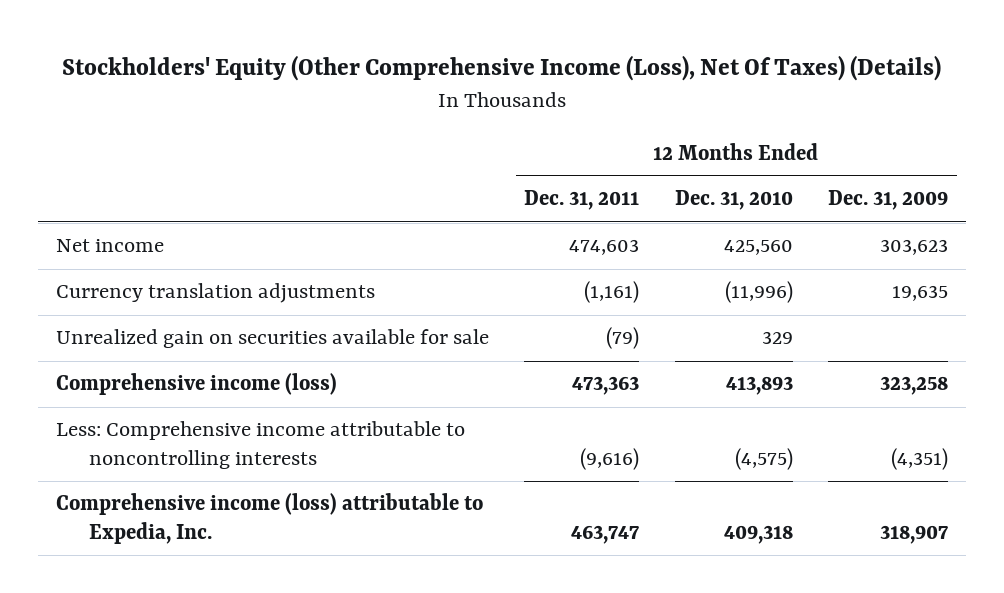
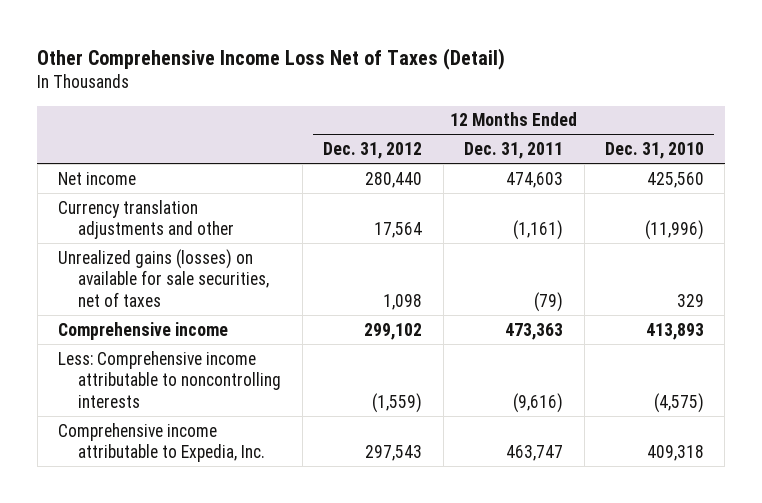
[62,54,942,81] Stockholders' Equity (Other Comprehensive Income (Loss), Net Of Taxes) (Details) -> [37,47,506,70] Other Comprehensive Income Loss Net of Taxes (Detail)
[828,190,949,211] Dec. 31, 2009 -> none
none -> [323,142,423,160] Dec. 31, 2012
[55,283,375,304] Currency translation adjustments -> [58,199,235,240] Currency translation adjustments and other
[55,329,489,349] Unrealized gain on securities available for sale -> [58,248,270,307] Unrealized gains (losses) on available for sale securities, net of taxes
[55,373,337,396] Comprehensive income (loss) -> [58,321,229,340] Comprehensive income
[55,493,483,545] Comprehensive income (loss) attributable to Expedia, Inc. -> [58,422,266,463] Comprehensive income attributable to Expedia, Inc.

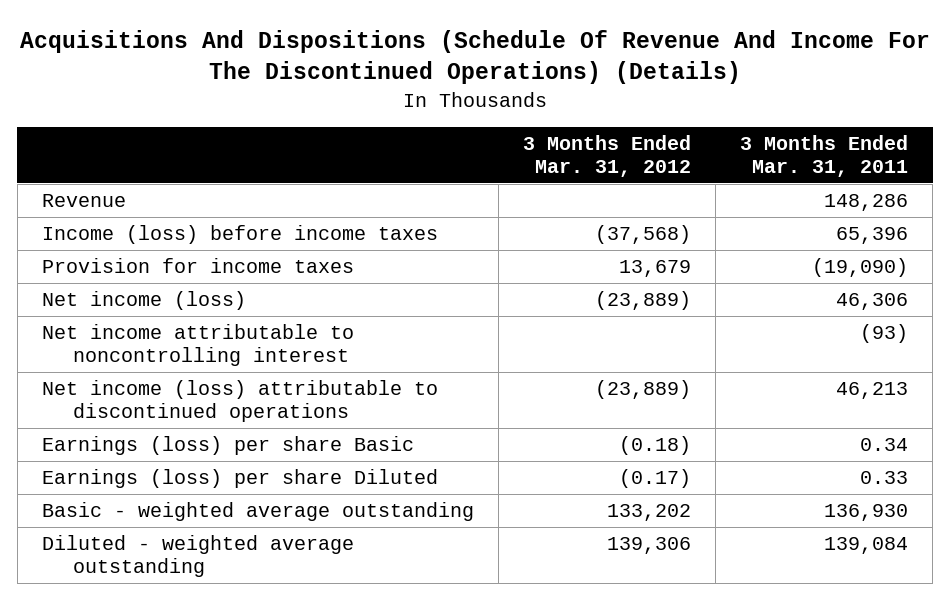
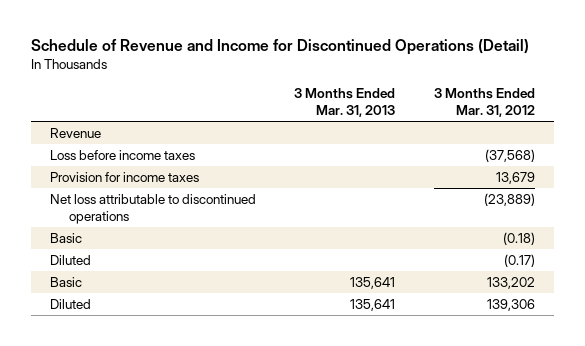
[19,30,930,85] Acquisitions And Dispositions (Schedule Of Revenue And Income For The Discontinued Operations) (Details) -> [30,39,529,56] Schedule of Revenue and Income for Discontinued Operations (Detail)
[740,134,909,178] 3 Months Ended Mar. 31, 2011 -> none
none -> [294,88,396,118] 3 Months Ended Mar. 31, 2013
[41,225,438,245] Income (loss) before income taxes -> [49,149,195,160] Loss before income taxes
[41,291,246,311] Net income (loss) -> none
[41,324,354,367] Net income attributable to noncontrolling interest -> none
[41,380,438,423] Net income (loss) attributable to discontinued operations -> [49,193,256,224] Net loss attributable to discontinued operations
[41,436,414,456] Earnings (loss) per share Basic -> [49,232,82,243] Basic
[41,469,438,489] Earnings (loss) per share Diluted -> [49,254,91,265] Diluted
[41,502,474,522] Basic - weighted average outstanding -> [49,276,82,287] Basic
[41,535,354,578] Diluted - weighted average outstanding -> [49,298,91,309] Diluted

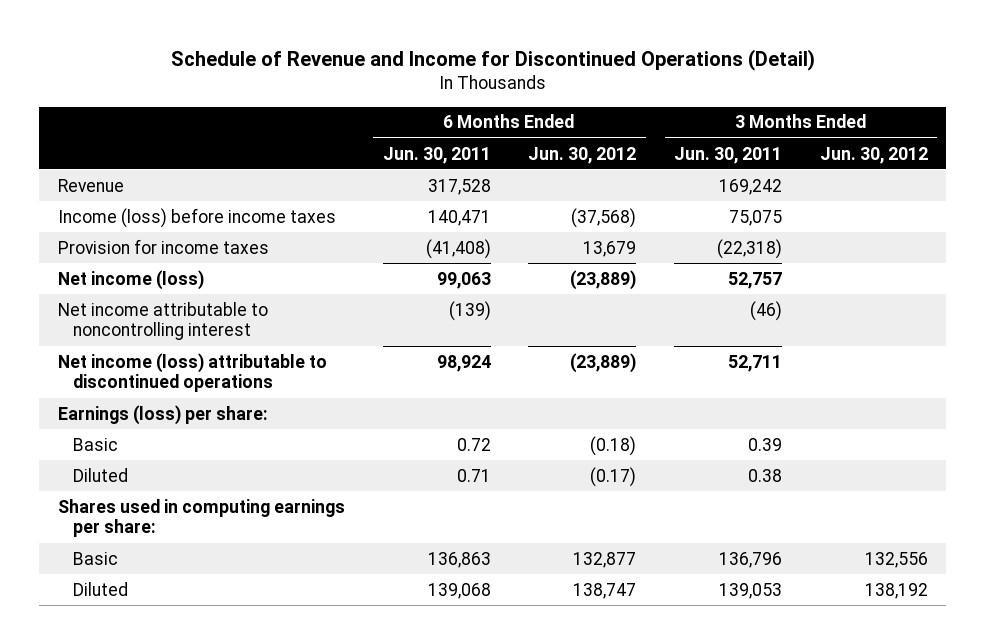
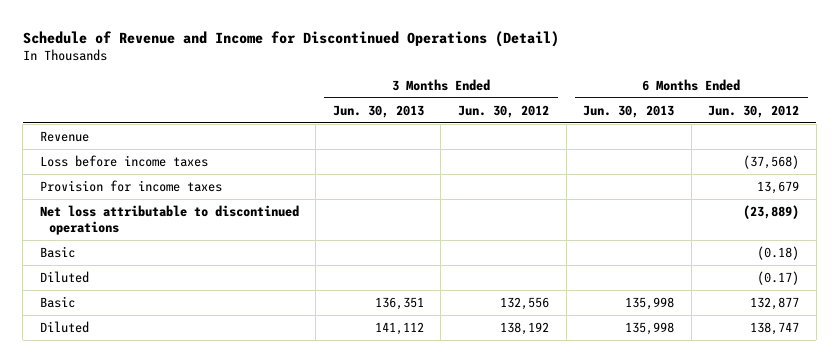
[382,146,491,164] Jun. 30, 2011 -> none
[673,146,782,164] Jun. 30, 2011 -> none
none -> [332,104,424,118] Jun. 30, 2013
none -> [583,104,675,118] Jun. 30, 2013
[57,207,336,228] Income (loss) before income taxes -> [39,154,208,167] Loss before income taxes
[57,269,204,290] Net income (loss) -> none
[57,301,268,341] Net income attributable to noncontrolling interest -> none
[57,404,268,425] Earnings (loss) per share: -> none
[57,352,327,393] Net income (loss) attributable to discontinued operations -> [39,204,299,236] Net loss attributable to discontinued operations
[57,498,345,538] Shares used in computing earnings per share: -> none

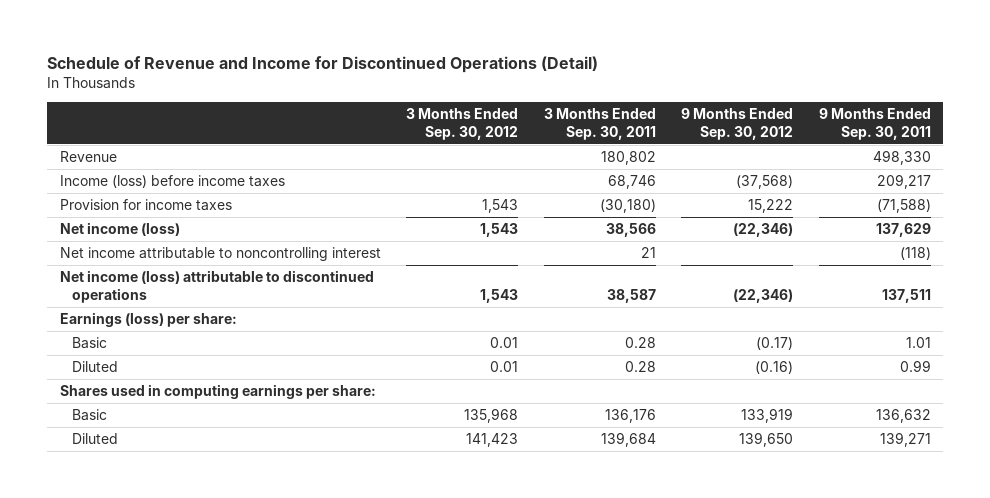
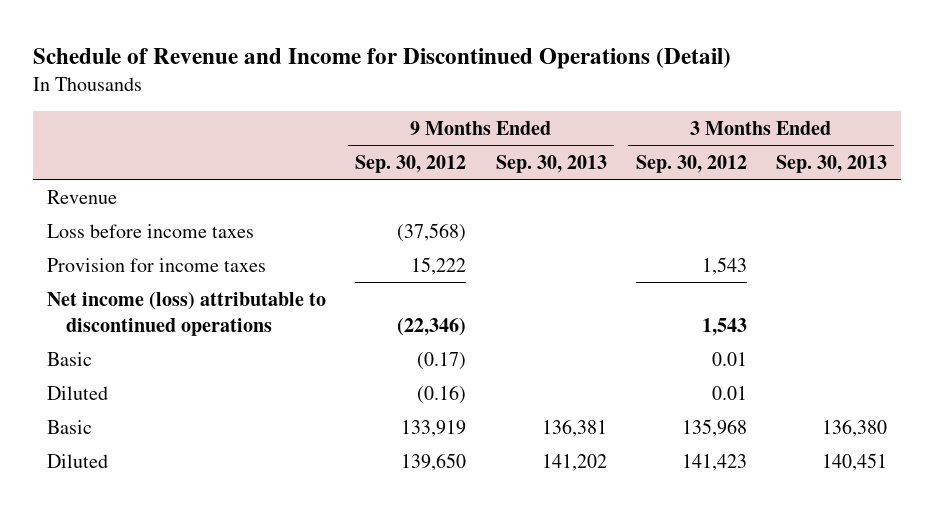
[543,108,656,141] 3 Months Ended Sep. 30, 2011 -> none
[818,108,931,141] 9 Months Ended Sep. 30, 2011 -> none
none -> [495,154,607,173] Sep. 30, 2013
none -> [775,154,887,173] Sep. 30, 2013
[59,175,285,189] Income (loss) before income taxes -> [47,223,255,238] Loss before income taxes
[59,222,180,237] Net income (loss) -> none
[59,247,381,262] Net income attributable to noncontrolling interest -> none
[59,312,237,328] Earnings (loss) per share: -> none
[59,384,376,400] Shares used in computing earnings per share: -> none

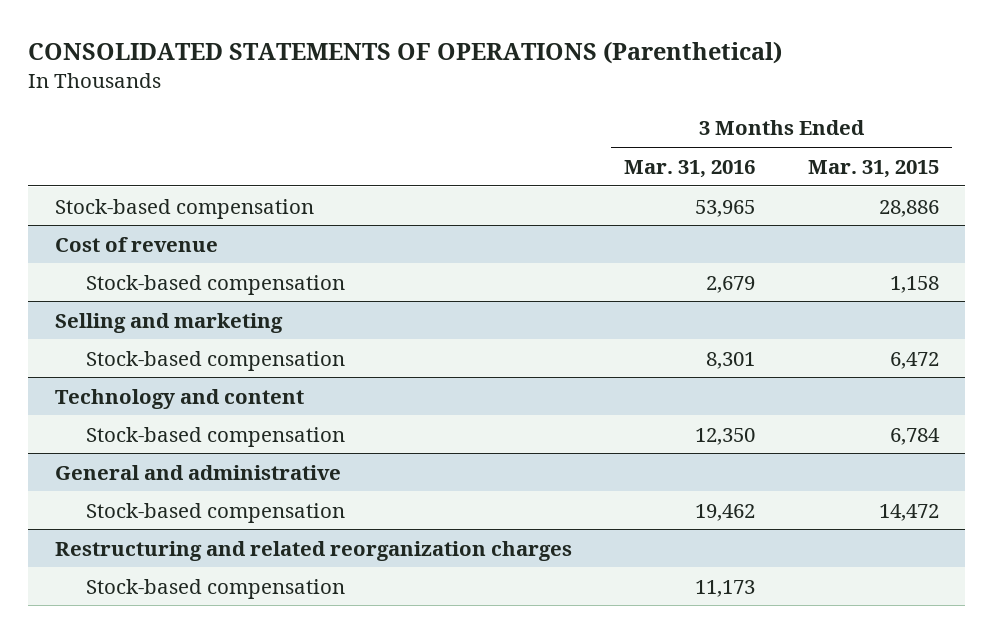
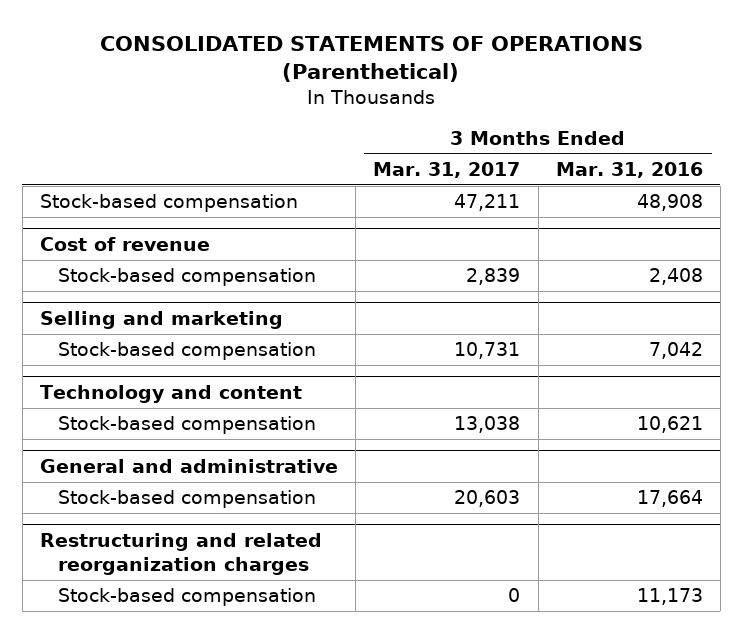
[807,159,939,178] Mar. 31, 2015 -> none
none -> [373,161,521,178] Mar. 31, 2017
[695,199,756,217] 53,965 -> [636,194,703,212] 48,908
[706,275,756,293] 2,679 -> [648,268,703,286] 2,408
[706,351,756,369] 8,301 -> [648,342,703,360] 7,042
[695,427,756,445] 12,350 -> [636,416,703,434] 10,621
[695,503,756,521] 19,462 -> [636,490,703,508] 17,664

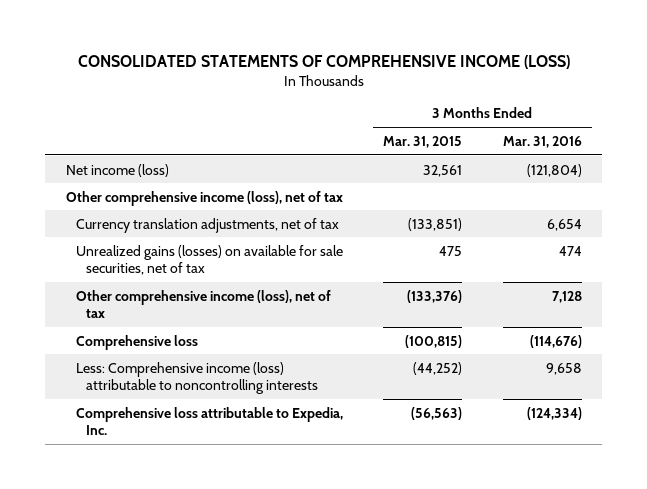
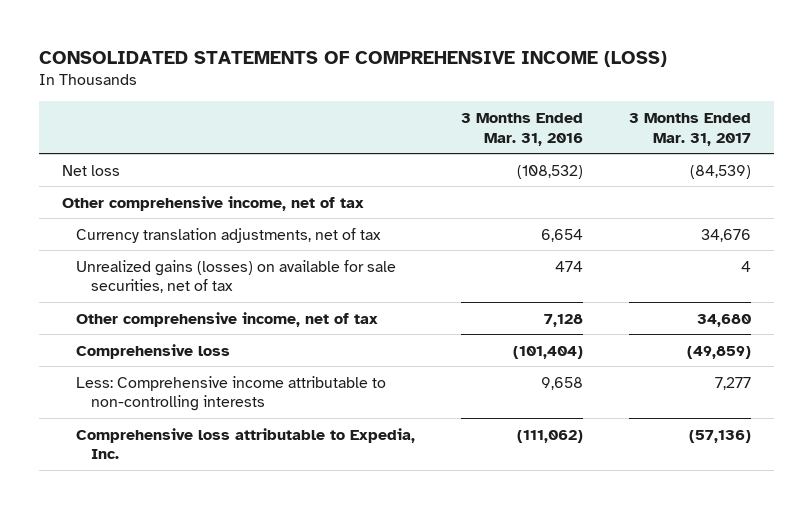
[383,135,463,148] Mar. 31, 2015 -> none
none -> [628,112,751,146] 3 Months Ended Mar. 31, 2017
[65,163,169,177] Net income (loss) -> [61,164,120,176] Net loss
[526,163,582,177] (121,804) -> [516,164,583,179] (108,532)
[65,190,343,206] Other comprehensive income (loss), net of tax -> [61,195,364,211] Other comprehensive income, net of tax
[75,289,331,319] Other comprehensive income (loss), net of tax -> [76,311,379,327] Other comprehensive income, net of tax
[529,334,582,348] (114,676) -> [512,345,583,359] (101,404)
[75,361,318,395] Less: Comprehensive income (loss) attributable to noncontrolling interests -> [76,375,387,412] Less: Comprehensive income attributable to non-controlling interests
[526,406,582,420] (124,334) -> [516,429,583,443] (111,062)

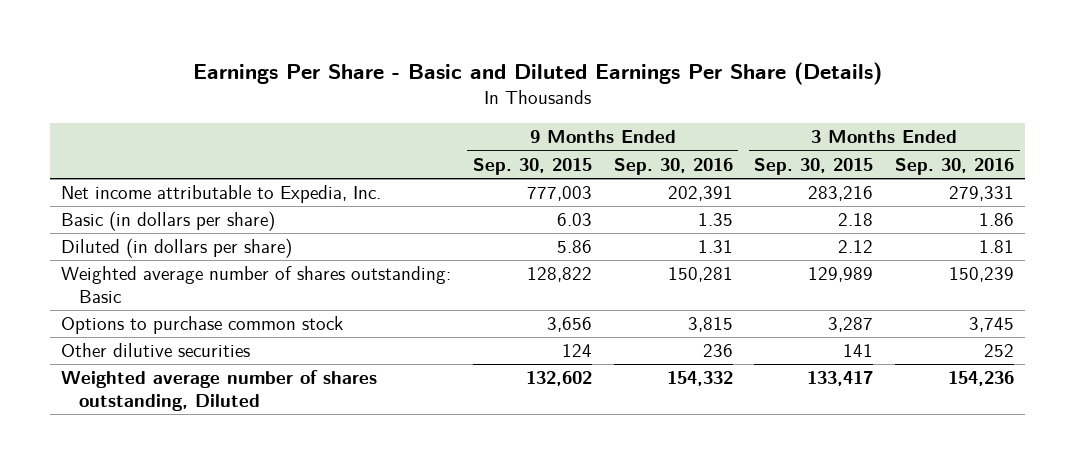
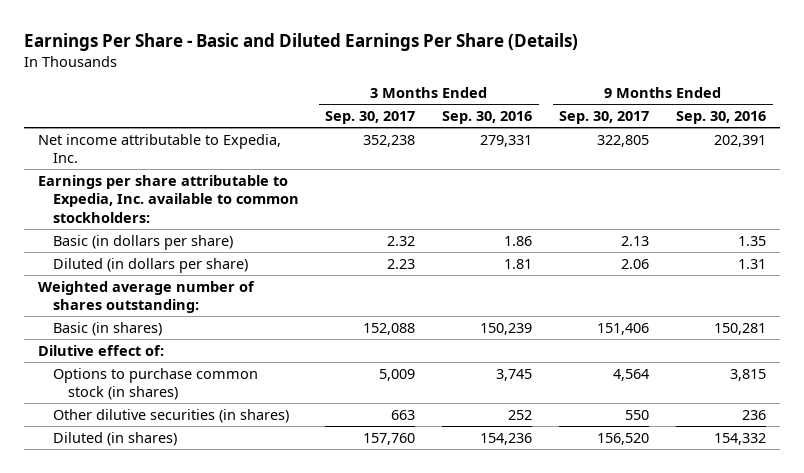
[472,157,592,175] Sep. 30, 2015 -> none
[754,157,874,175] Sep. 30, 2015 -> none
none -> [325,111,416,125] Sep. 30, 2017
none -> [559,111,650,125] Sep. 30, 2017
none -> [37,174,299,223] Earnings per share attributable to Expedia, Inc. available to common stockholders:
none -> [37,280,255,314] Weighted average number of shares outstanding:
[60,266,451,303] Weighted average number of shares outstanding: Basic -> [52,321,162,336] Basic (in shares)
none -> [37,344,164,356] Dilutive effect of:
[60,316,343,335] Options to purchase common stock -> [52,367,258,401] Options to purchase common stock (in shares)
[60,343,250,358] Other dilutive securities -> [52,408,289,423] Other dilutive securities (in shares)
[60,370,377,411] Weighted average number of shares outstanding, Diluted -> [52,431,177,446] Diluted (in shares)

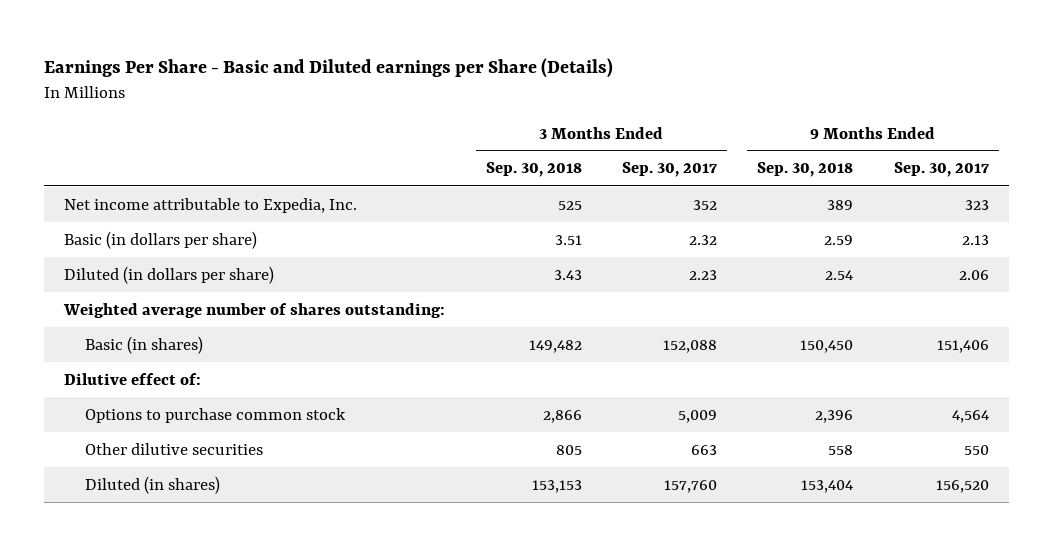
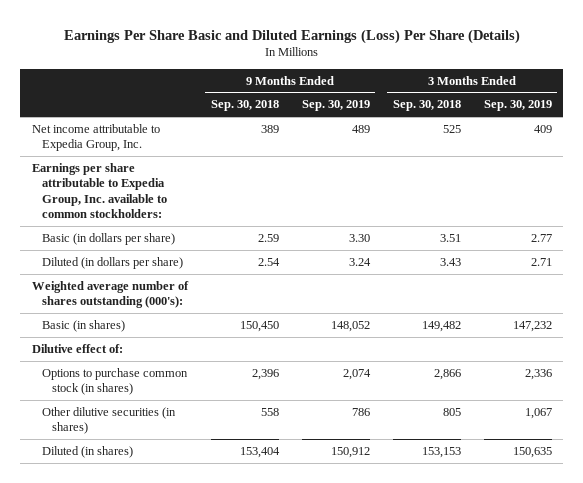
[44,57,614,78] Earnings Per Share - Basic and Diluted earnings per Share (Details) -> [63,28,520,44] Earnings Per Share Basic and Diluted Earnings (Loss) Per Share (Details)
[622,162,718,178] Sep. 30, 2017 -> none
[893,162,989,178] Sep. 30, 2017 -> none
none -> [301,100,370,112] Sep. 30, 2019
none -> [483,100,552,112] Sep. 30, 2019
[64,197,358,213] Net income attributable to Expedia, Inc. -> [31,123,160,152] Net income attributable to Expedia Group, Inc.
none -> [31,162,167,219] Earnings per share attributable to Expedia Group, Inc. available to common stockholders:
[63,302,446,318] Weighted average number of shares outstanding: -> [31,280,189,309] Weighted average number of shares outstanding (000's):
[84,407,346,423] Options to purchase common stock -> [41,367,188,396] Options to purchase common stock (in shares)
[84,442,263,455] Other dilutive securities -> [41,406,176,435] Other dilutive securities (in shares)

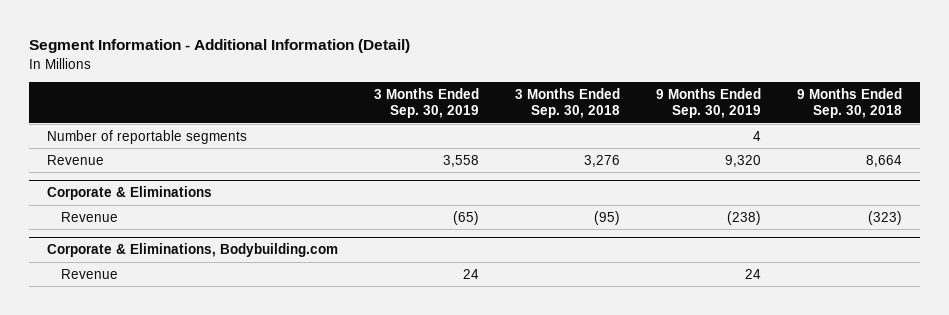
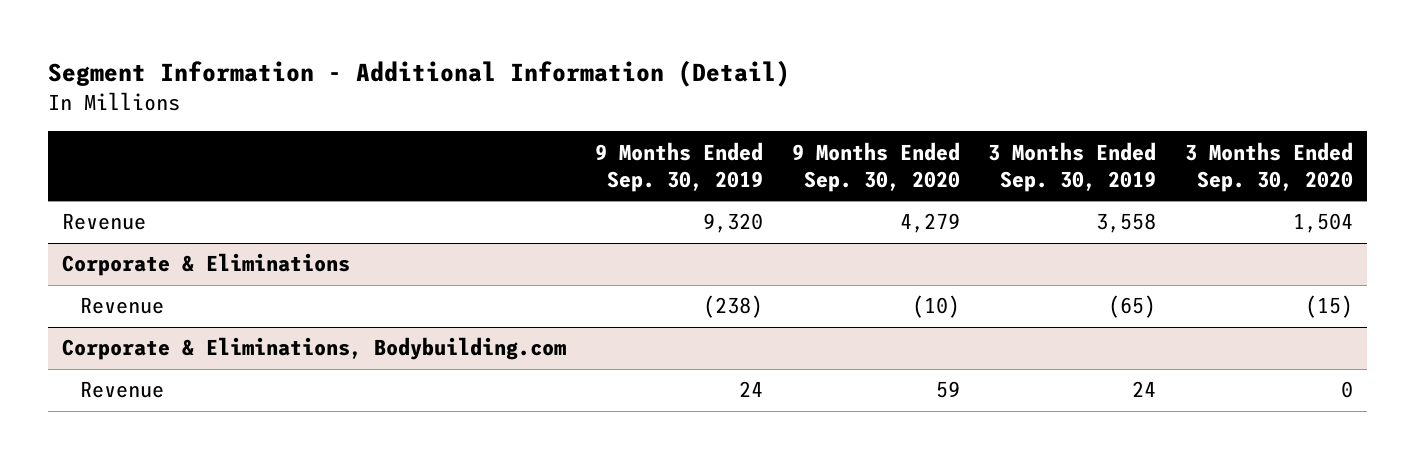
[515,88,621,119] 3 Months Ended Sep. 30, 2018 -> none
[797,88,903,119] 9 Months Ended Sep. 30, 2018 -> none
none -> [791,141,960,192] 9 Months Ended Sep. 30, 2020
none -> [1184,141,1353,192] 3 Months Ended Sep. 30, 2020
[47,129,248,144] Number of reportable segments -> none

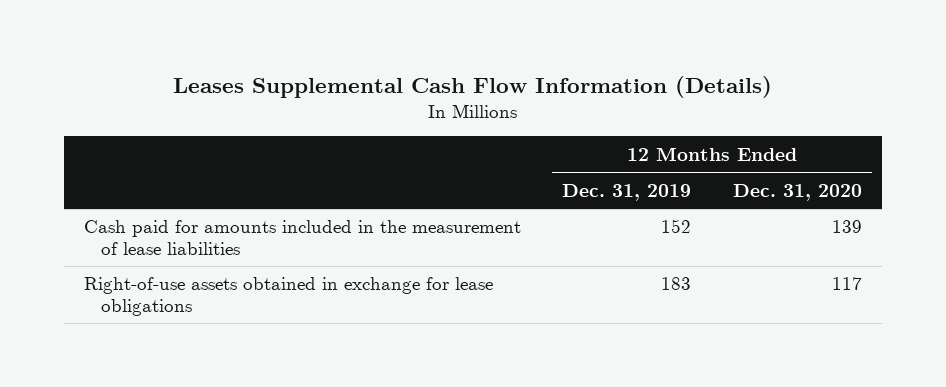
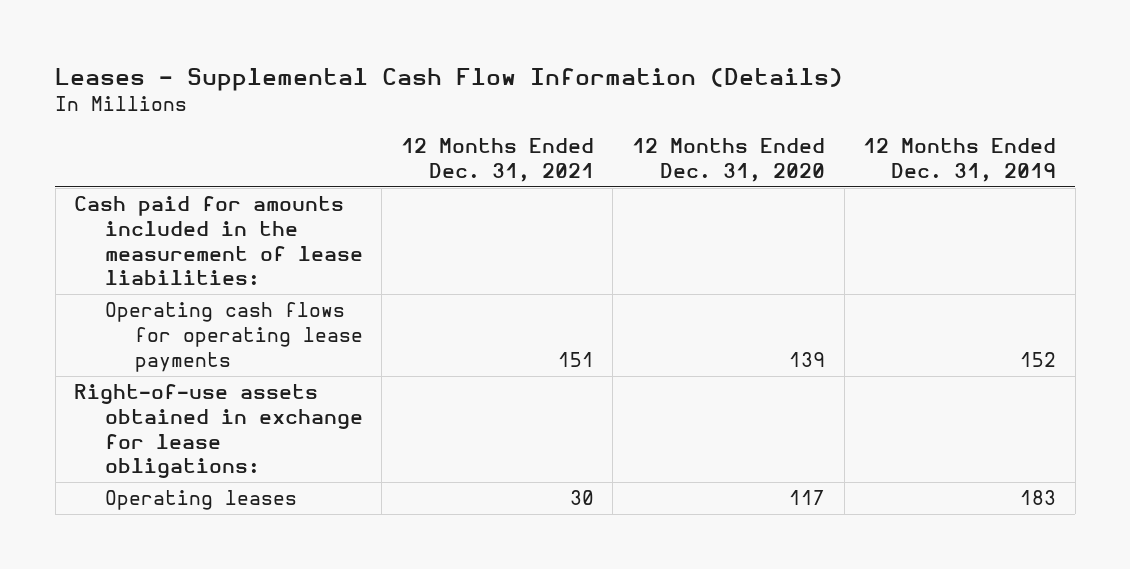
[172,75,772,98] Leases Supplemental Cash Flow Information (Details) -> [55,67,844,91] Leases - Supplemental Cash Flow Information (Details)
none -> [400,138,594,182] 12 Months Ended Dec. 31, 2021
none -> [74,196,363,286] Cash paid for amounts included in the measurement of lease liabilities:
[84,220,522,255] Cash paid for amounts included in the measurement of lease liabilities -> [104,302,363,372] Operating cash flows for operating lease payments
none -> [74,384,363,479] Right-of-use assets obtained in exchange for lease obligations:
[84,277,494,316] Right-of-use assets obtained in exchange for lease obligations -> [104,490,297,511] Operating leases

